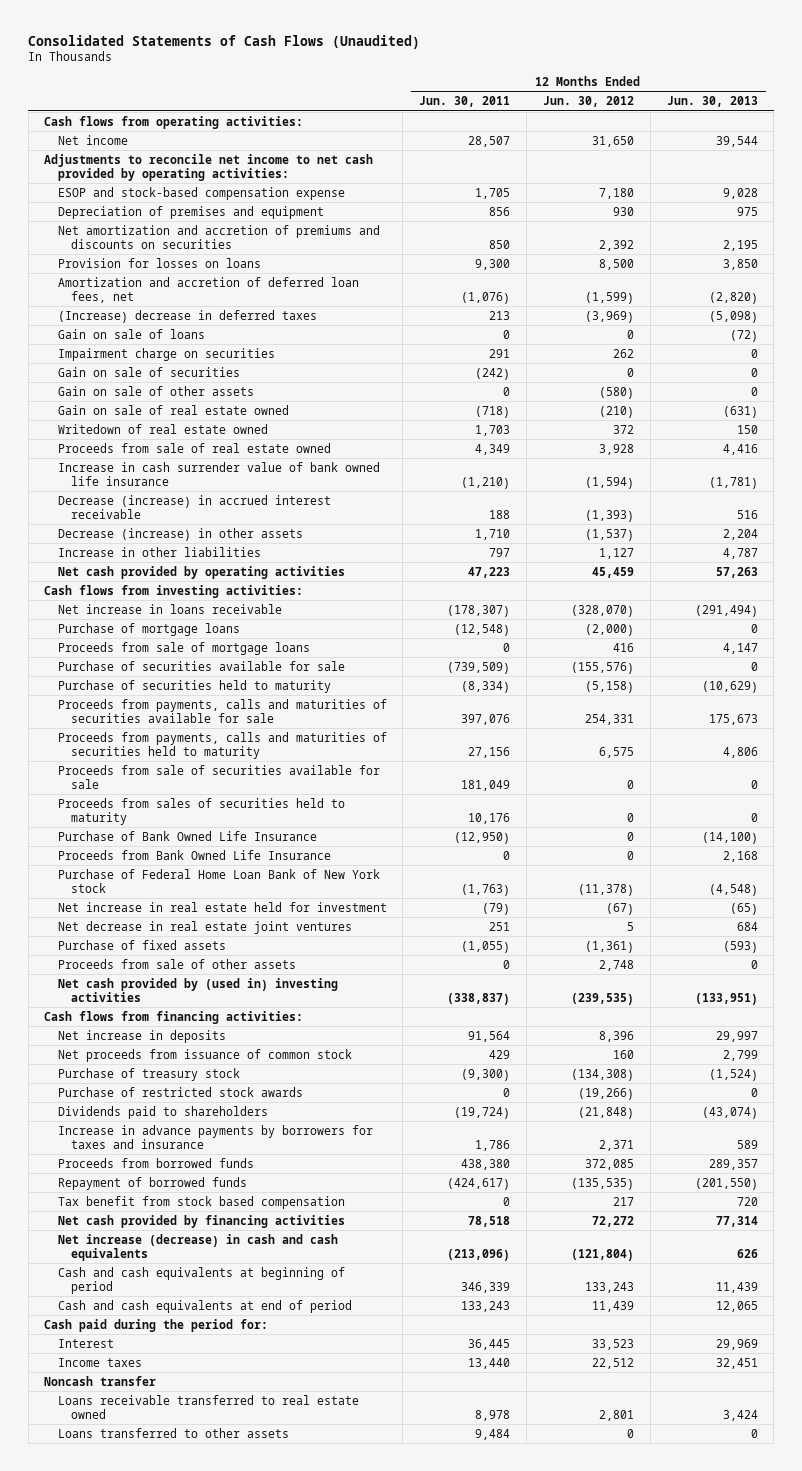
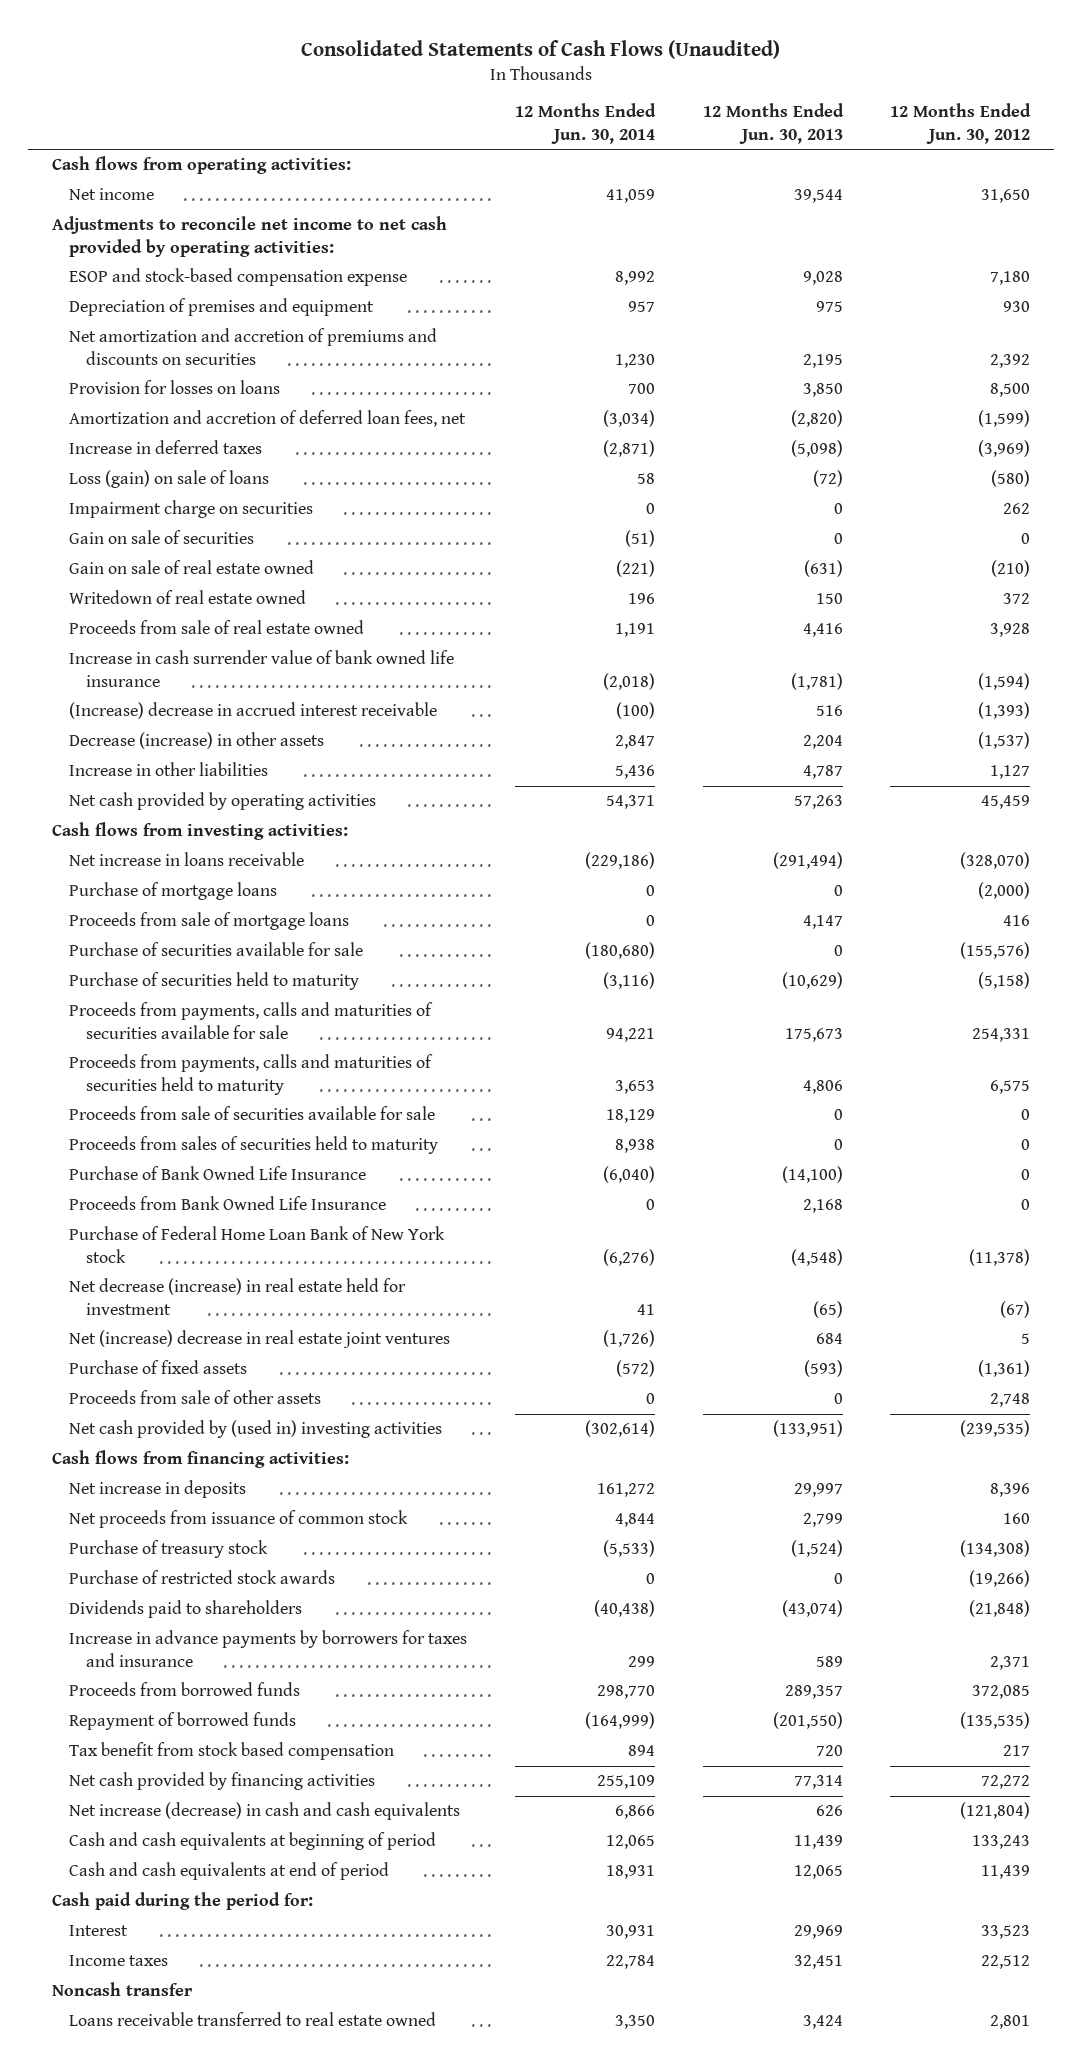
[419,96,511,108] Jun. 30, 2011 -> none
none -> [514,103,656,145] 12 Months Ended Jun. 30, 2014
[57,309,317,323] (Increase) decrease in deferred taxes -> [69,440,263,455] Increase in deferred taxes
[57,328,205,339] Gain on sale of loans -> [69,470,270,489] Loss (gain) on sale of loans
[626,329,634,339] 0 -> [991,470,1031,488] (580)
[57,385,254,396] Gain on sale of other assets -> none
[57,494,331,520] Decrease (increase) in accrued interest receivable -> [69,702,438,720] (Increase) decrease in accrued interest receivable
[57,901,387,912] Net increase in real estate held for investment -> [69,1278,407,1315] Net decrease (increase) in real estate held for investment
[57,920,352,934] Net decrease in real estate joint ventures -> [69,1330,451,1349] Net (increase) decrease in real estate joint ventures
[57,1427,289,1438] Loans transferred to other assets -> none

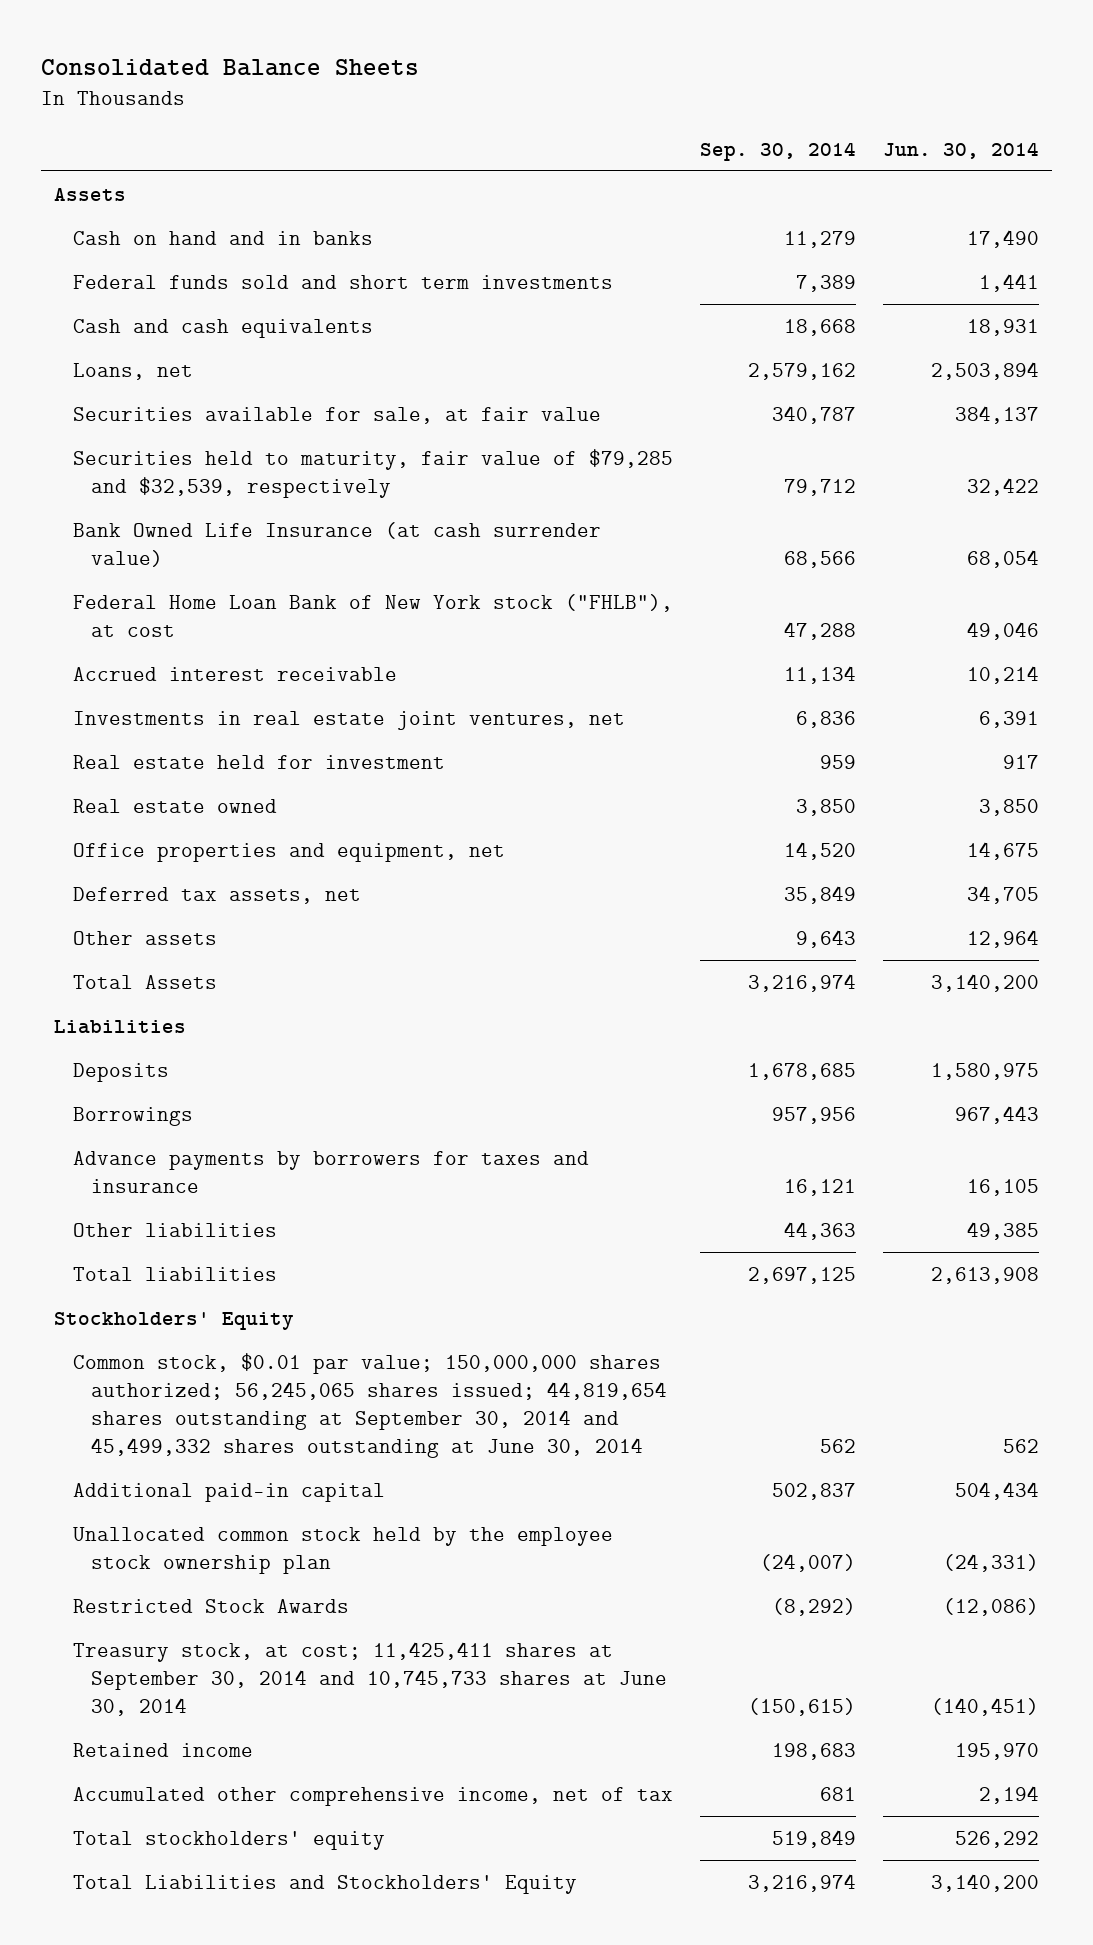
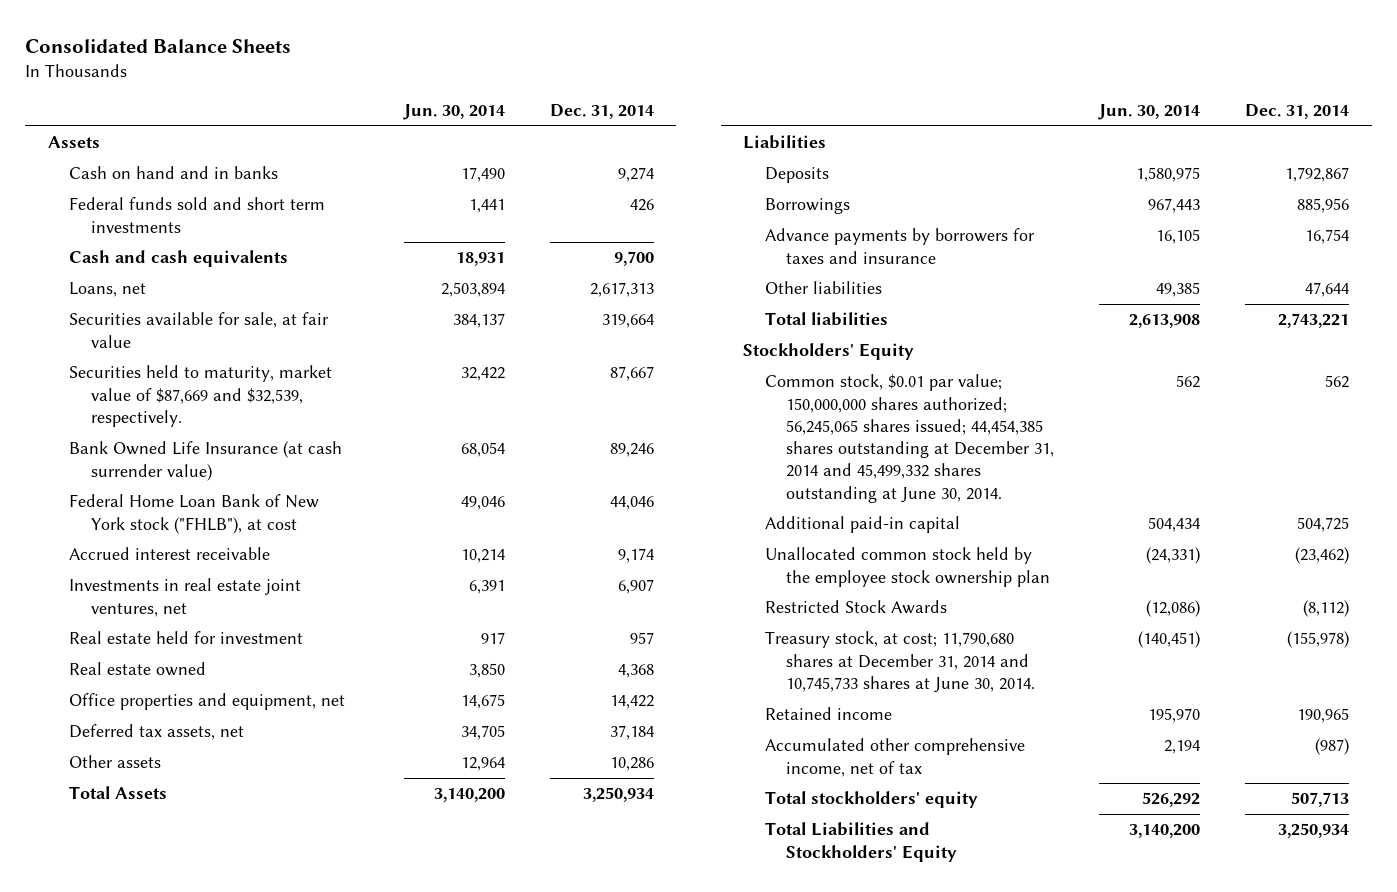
[699,141,856,161] Sep. 30, 2014 -> none
none -> [549,103,654,119] Dec. 31, 2014
[72,448,673,498] Securities held to maturity, fair value of $79,285 and $32,539, respectively -> [69,365,333,427] Securities held to maturity, market value of $87,669 and $32,539, respectively.
[72,1352,668,1458] Common stock, $0.01 par value; 150,000,000 shares authorized; 56,245,065 shares issued; 44,819,654 shares outstanding at September 30, 2014 and 45,499,332 shares outstanding at June 30, 2014 -> [764,374,1055,503] Common stock, $0.01 par value; 150,000,000 shares authorized; 56,245,065 shares issued; 44,454,385 shares outstanding at December 31, 2014 and 45,499,332 shares outstanding at June 30, 2014.
[72,1641,668,1716] Treasury stock, at cost; 11,425,411 shares at September 30, 2014 and 10,745,733 shares at June 30, 2014 -> [764,631,1036,693] Treasury stock, at cost; 11,790,680 shares at December 31, 2014 and 10,745,733 shares at June 30, 2014.

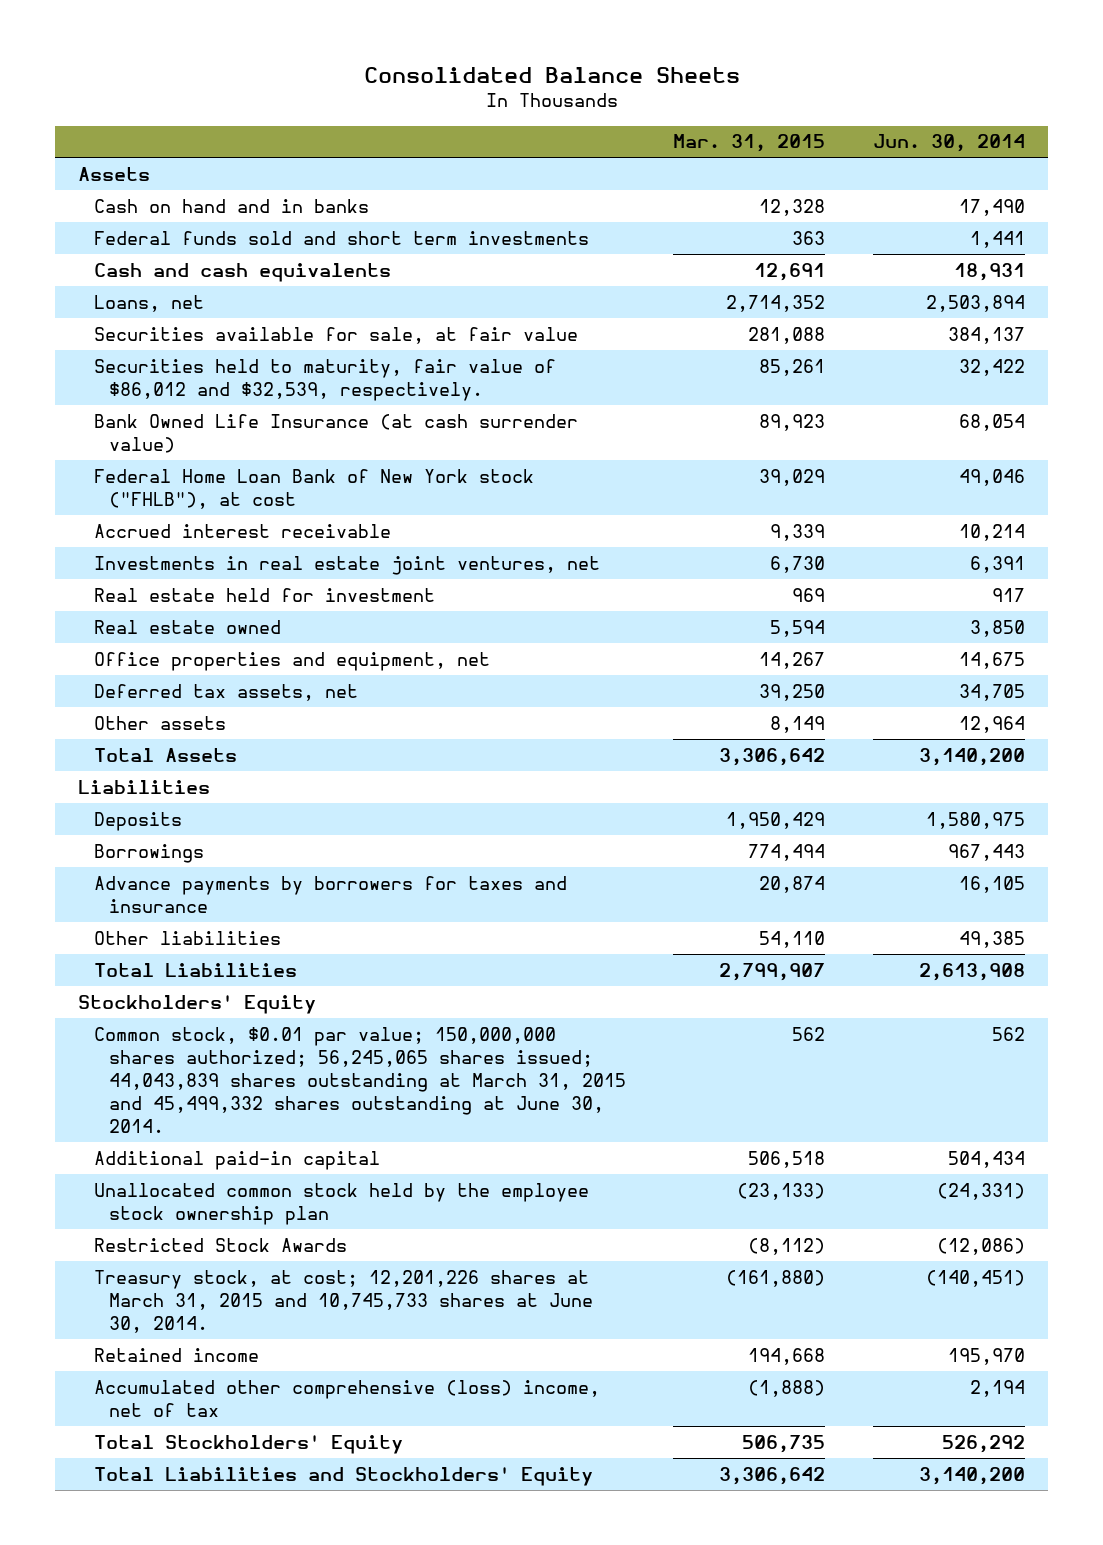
[549,103,654,119] Dec. 31, 2014 -> none
none -> [673,134,826,153] Mar. 31, 2015
[69,365,333,427] Securities held to maturity, market value of $87,669 and $32,539, respectively. -> [93,358,556,401] Securities held to maturity, fair value of $86,012 and $32,539, respectively.
[764,312,888,327] Total liabilities -> [93,962,297,977] Total Liabilities
[764,374,1055,503] Common stock, $0.01 par value; 150,000,000 shares authorized; 56,245,065 shares issued; 44,454,385 shares outstanding at December 31, 2014 and 45,499,332 shares outstanding at June 30, 2014. -> [93,1026,626,1134] Common stock, $0.01 par value; 150,000,000 shares authorized; 56,245,065 shares issued; 44,043,839 shares outstanding at March 31, 2015 and 45,499,332 shares outstanding at June 30, 2014.
[764,631,1036,693] Treasury stock, at cost; 11,790,680 shares at December 31, 2014 and 10,745,733 shares at June 30, 2014. -> [93,1269,593,1334] Treasury stock, at cost; 12,201,226 shares at March 31, 2015 and 10,745,733 shares at June 30, 2014.
[764,738,1025,777] Accumulated other comprehensive income, net of tax -> [93,1379,600,1417] Accumulated other comprehensive (loss) income, net of tax
[764,791,978,809] Total stockholders' equity -> [93,1434,403,1454] Total Stockholders' Equity

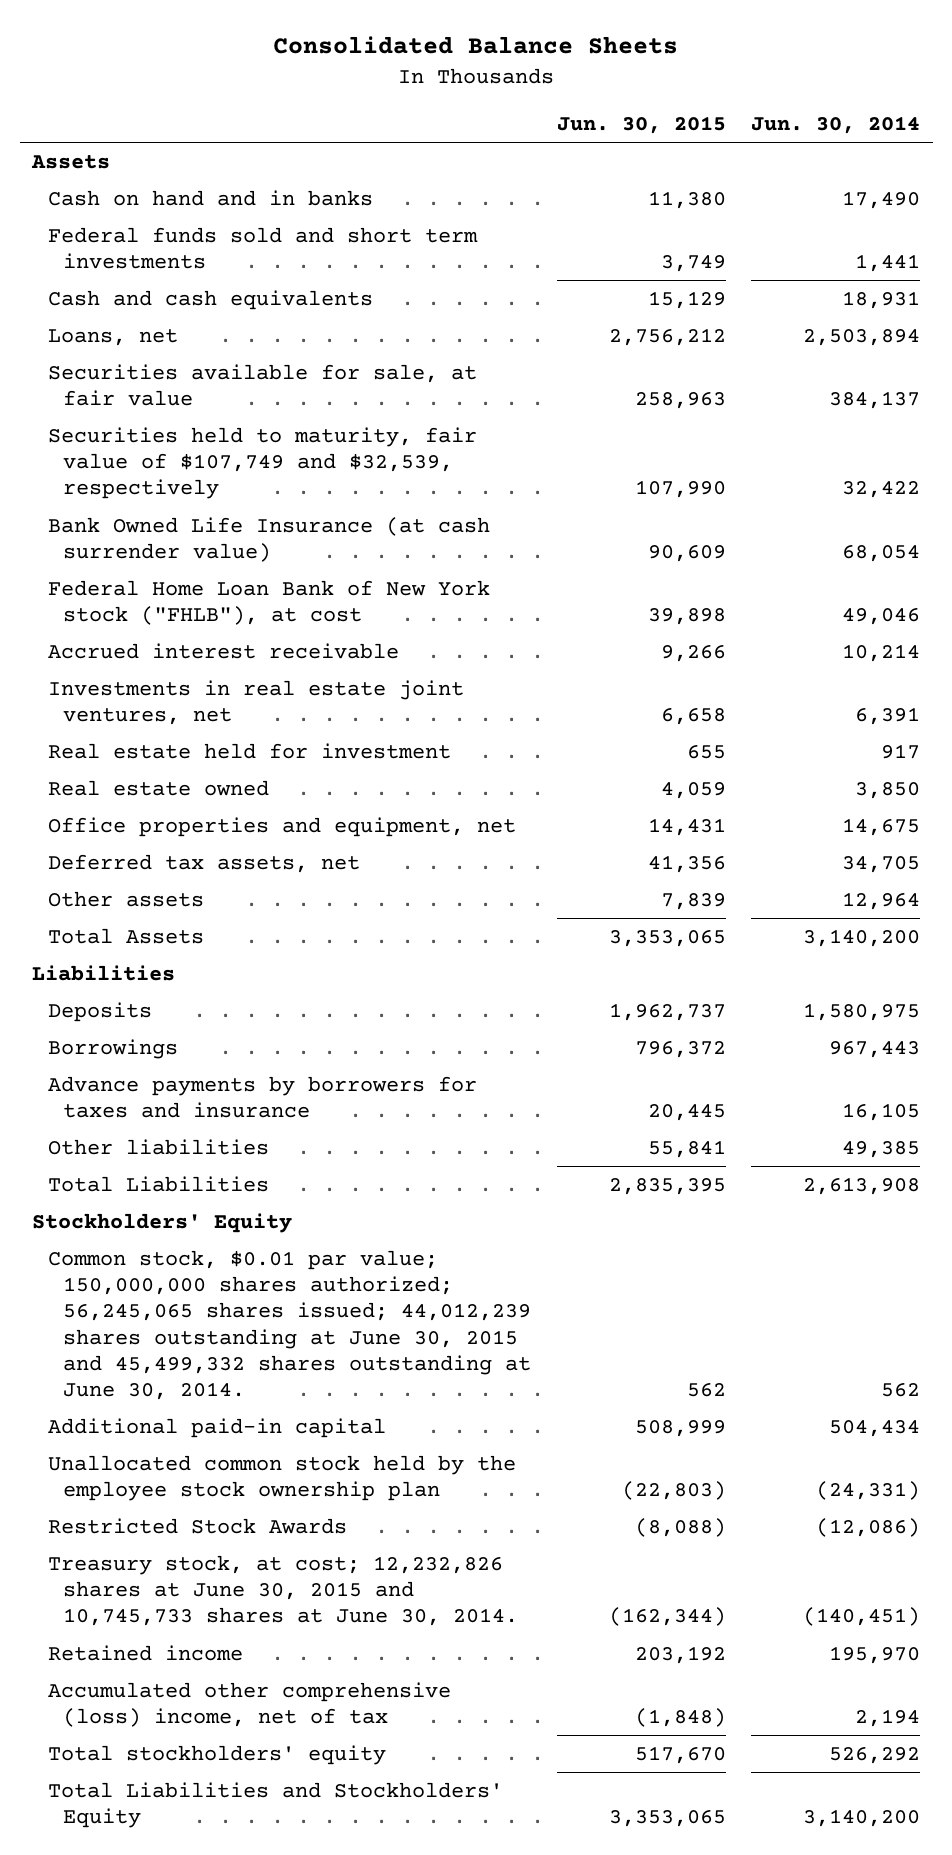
[673,134,826,153] Mar. 31, 2015 -> none
none -> [556,115,726,134] Jun. 30, 2015
[93,358,556,401] Securities held to maturity, fair value of $86,012 and $32,539, respectively. -> [47,426,477,500] Securities held to maturity, fair value of $107,749 and $32,539, respectively
[93,1026,626,1134] Common stock, $0.01 par value; 150,000,000 shares authorized; 56,245,065 shares issued; 44,043,839 shares outstanding at March 31, 2015 and 45,499,332 shares outstanding at June 30, 2014. -> [47,1249,532,1400] Common stock, $0.01 par value; 150,000,000 shares authorized; 56,245,065 shares issued; 44,012,239 shares outstanding at June 30, 2015 and 45,499,332 shares outstanding at June 30, 2014.
[93,1269,593,1334] Treasury stock, at cost; 12,201,226 shares at March 31, 2015 and 10,745,733 shares at June 30, 2014. -> [47,1554,519,1627] Treasury stock, at cost; 12,232,826 shares at June 30, 2015 and 10,745,733 shares at June 30, 2014.
[93,1434,403,1454] Total Stockholders' Equity -> [47,1744,386,1765] Total stockholders' equity

